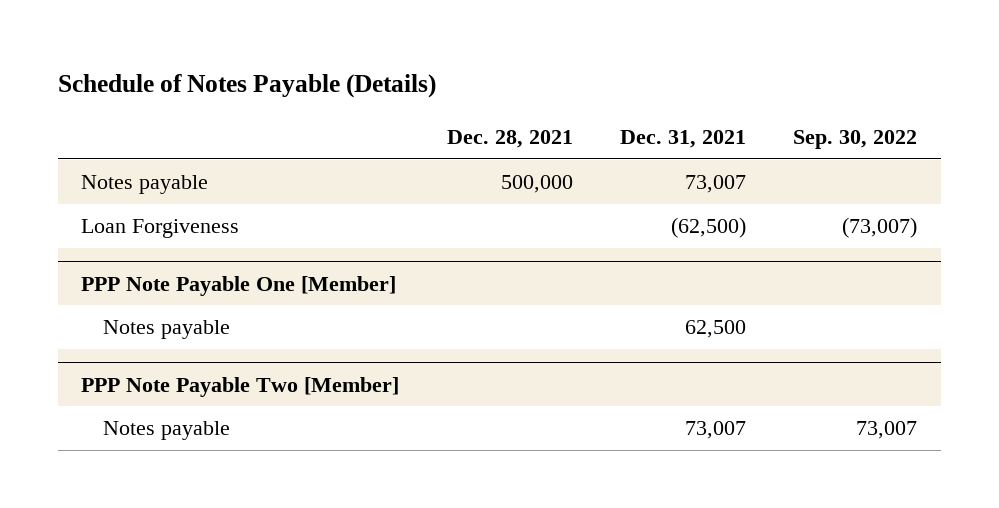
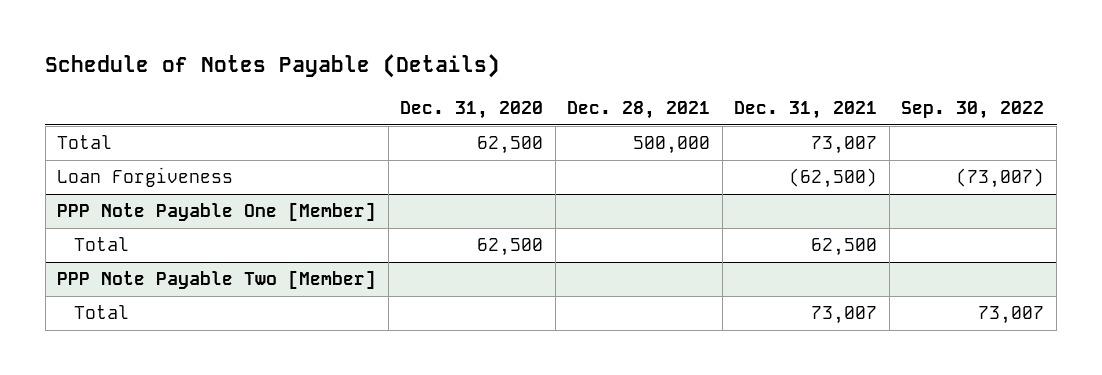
none -> [400,100,544,119] Dec. 31, 2020
[81,175,209,195] Notes payable -> [57,135,113,150] Total
[103,320,231,340] Notes payable -> [74,237,130,252] Total
[103,421,231,441] Notes payable -> [74,305,130,320] Total

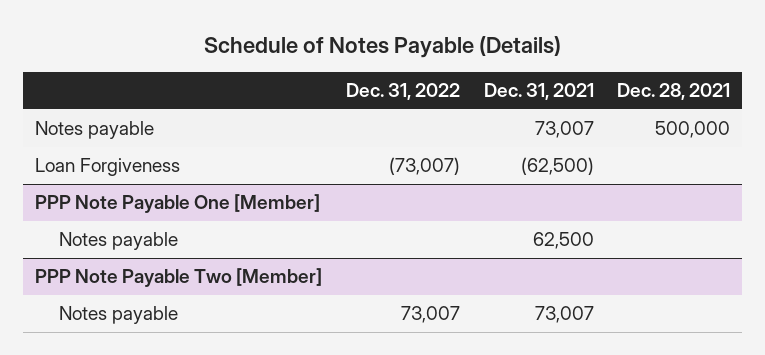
[400,100,544,119] Dec. 31, 2020 -> none
[901,100,1045,119] Sep. 30, 2022 -> none
none -> [345,83,460,101] Dec. 31, 2022
[57,135,113,150] Total -> [35,121,155,140] Notes payable
[74,237,130,252] Total -> [58,232,178,251] Notes payable
[74,305,130,320] Total -> [58,306,178,325] Notes payable

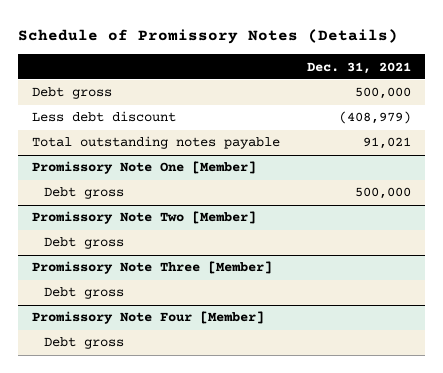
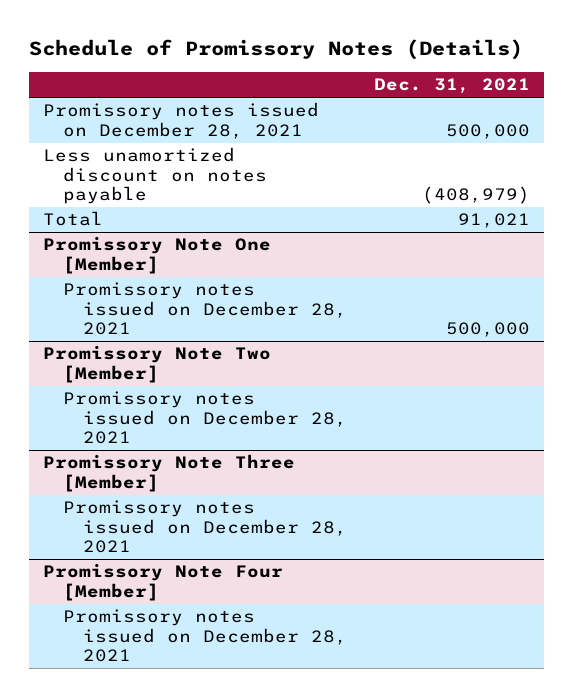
[31,87,112,100] Debt gross -> [42,102,319,139] Promissory notes issued on December 28, 2021
[31,111,176,123] Less debt discount -> [42,147,267,205] Less unamortized discount on notes payable
[31,136,280,150] Total outstanding notes payable -> [42,211,103,227] Total
[43,187,124,200] Debt gross -> [62,282,348,336] Promissory notes issued on December 28, 2021
[43,237,124,250] Debt gross -> [62,391,348,445] Promissory notes issued on December 28, 2021
[43,287,124,300] Debt gross -> [62,500,348,554] Promissory notes issued on December 28, 2021
[43,337,124,350] Debt gross -> [62,609,348,663] Promissory notes issued on December 28, 2021

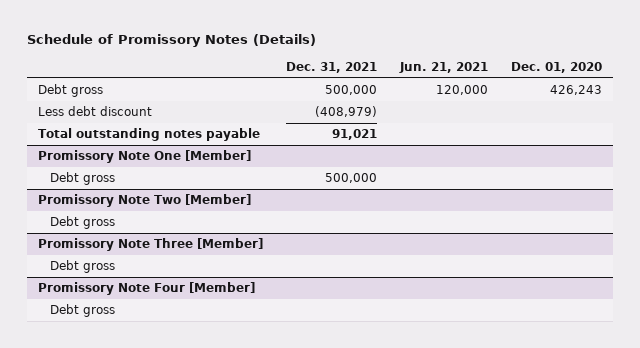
none -> [398,61,488,73] Jun. 21, 2021
none -> [510,61,602,73] Dec. 01, 2020
[42,102,319,139] Promissory notes issued on December 28, 2021 -> [38,84,104,98] Debt gross
[42,147,267,205] Less unamortized discount on notes payable -> [38,106,153,117] Less debt discount
[42,211,103,227] Total -> [38,128,261,142] Total outstanding notes payable
[62,282,348,336] Promissory notes issued on December 28, 2021 -> [50,172,116,186] Debt gross
[62,391,348,445] Promissory notes issued on December 28, 2021 -> [50,216,116,230] Debt gross
[62,500,348,554] Promissory notes issued on December 28, 2021 -> [50,260,116,274] Debt gross
[62,609,348,663] Promissory notes issued on December 28, 2021 -> [50,304,116,318] Debt gross

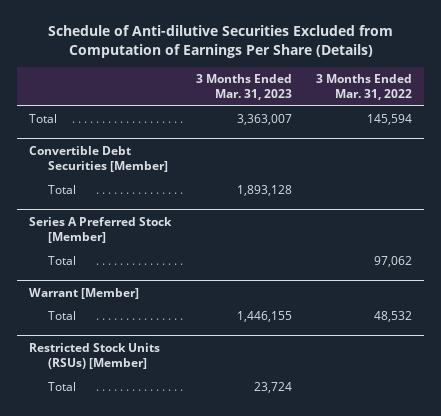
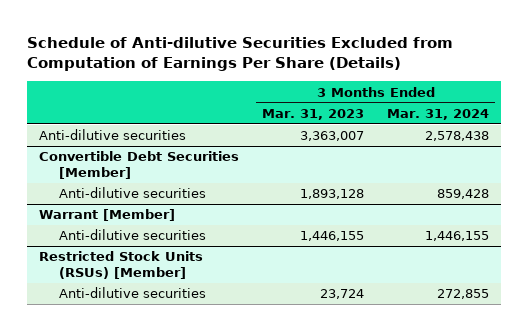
[315,73,412,101] 3 Months Ended Mar. 31, 2022 -> none
none -> [387,108,490,120] Mar. 31, 2024
[29,114,58,124] Total -> [38,129,186,141] Anti-dilutive securities
[29,216,173,244] Series A Preferred Stock [Member] -> none
[48,256,77,266] Total -> none
[48,185,77,195] Total -> [59,187,207,199] Anti-dilutive securities
[48,311,77,321] Total -> [59,229,207,241] Anti-dilutive securities
[48,382,77,392] Total -> [59,287,207,299] Anti-dilutive securities

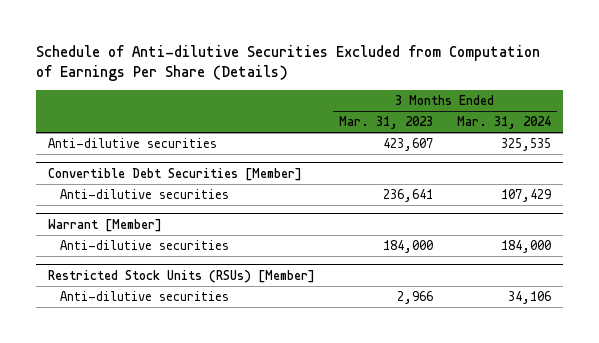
[300,131,365,142] 3,363,007 -> [383,138,434,152] 423,607
[425,131,490,142] 2,578,438 -> [500,138,551,152] 325,535
[300,189,365,200] 1,893,128 -> [383,189,434,203] 236,641
[437,189,490,200] 859,428 -> [500,189,551,203] 107,429
[300,231,365,242] 1,446,155 -> [383,240,434,254] 184,000
[425,231,490,242] 1,446,155 -> [500,240,551,254] 184,000
[320,289,365,300] 23,724 -> [397,291,434,305] 2,966
[437,289,490,300] 272,855 -> [507,291,551,305] 34,106

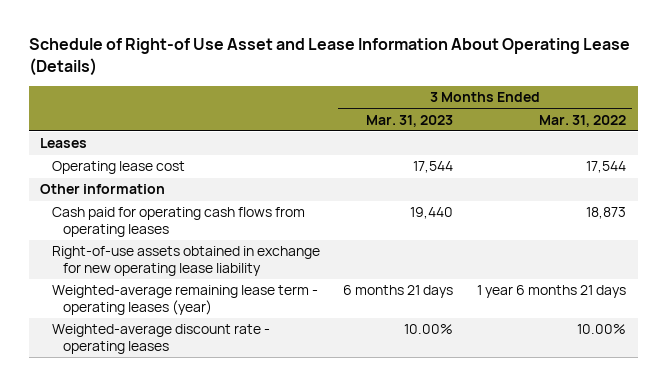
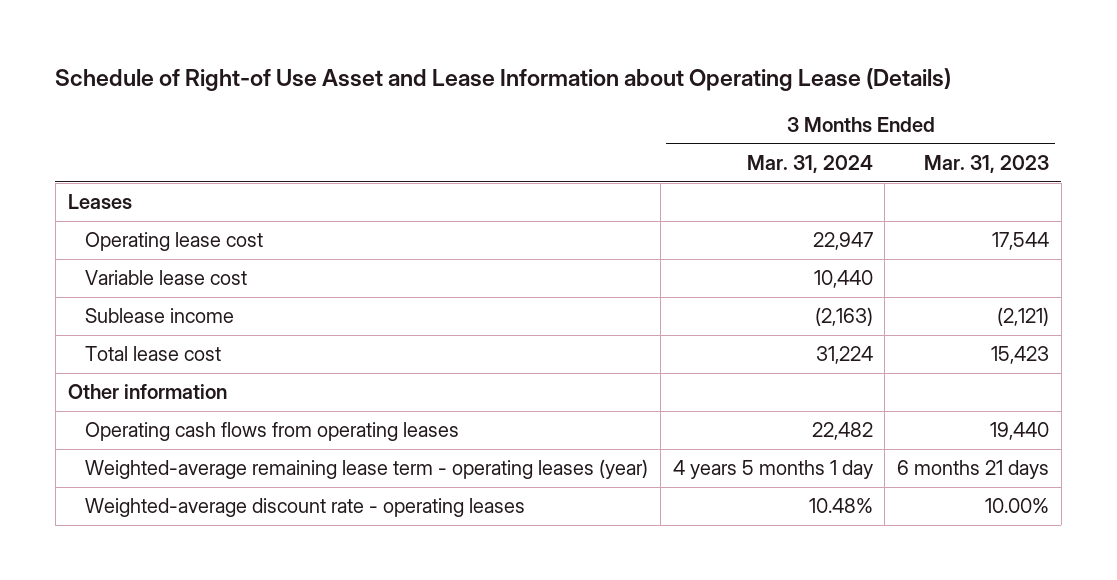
[28,38,630,76] Schedule of Right-of Use Asset and Lease Information About Operating Lease (Details) -> [55,68,952,92] Schedule of Right-of Use Asset and Lease Information about Operating Lease (Details)
[539,114,627,127] Mar. 31, 2022 -> none
none -> [746,155,873,174] Mar. 31, 2024
none -> [85,270,248,286] Variable lease cost
none -> [85,308,235,324] Sublease income
none -> [85,346,222,362] Total lease cost
[51,246,320,277] Right-of-use assets obtained in exchange for new operating lease liability -> none
[51,207,305,238] Cash paid for operating cash flows from operating leases -> [85,422,460,442] Operating cash flows from operating leases

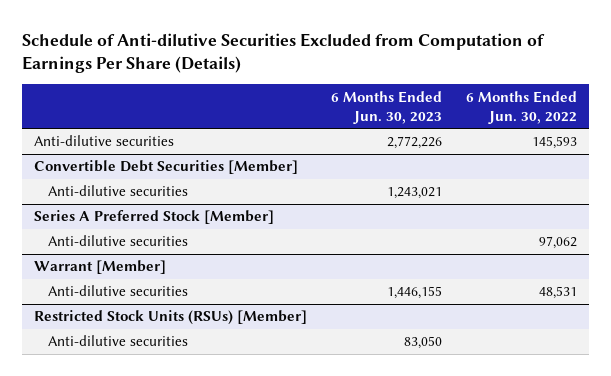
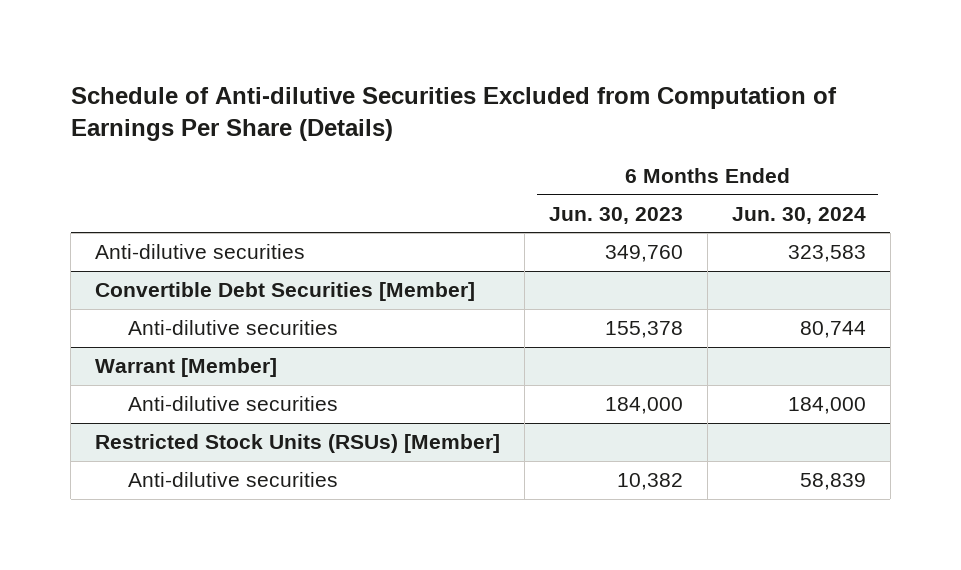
[465,90,577,124] 6 Months Ended Jun. 30, 2022 -> none
none -> [732,206,867,224] Jun. 30, 2024
[387,136,443,150] 2,772,226 -> [605,245,684,263] 349,760
[34,210,275,225] Series A Preferred Stock [Member] -> none
[47,235,188,247] Anti-dilutive securities -> none
[387,187,443,200] 1,243,021 -> [605,321,684,339] 155,378
[387,286,443,300] 1,446,155 -> [605,397,684,415] 184,000
[404,336,443,350] 83,050 -> [617,473,684,491] 10,382

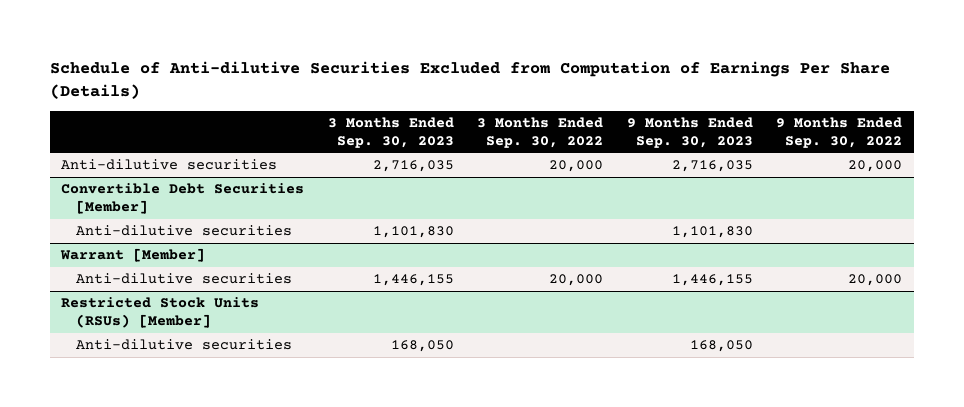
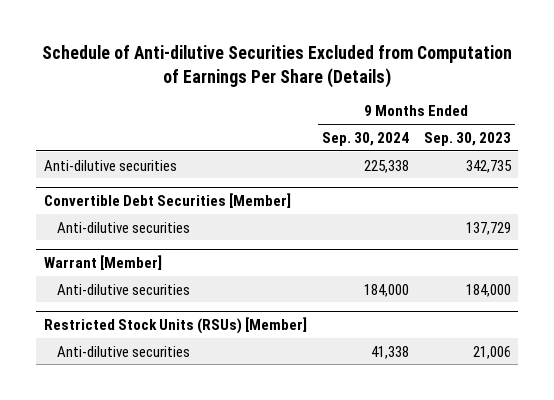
[327,116,454,148] 3 Months Ended Sep. 30, 2023 -> none
[477,116,604,148] 3 Months Ended Sep. 30, 2022 -> none
[776,116,903,148] 9 Months Ended Sep. 30, 2022 -> none
none -> [321,131,409,146] Sep. 30, 2024
[671,160,753,173] 2,716,035 -> [465,159,512,173] 342,735
[671,226,753,239] 1,101,830 -> [465,221,511,235] 137,729
[671,274,753,287] 1,446,155 -> [465,283,511,297] 184,000
[689,340,753,353] 168,050 -> [472,345,511,359] 21,006

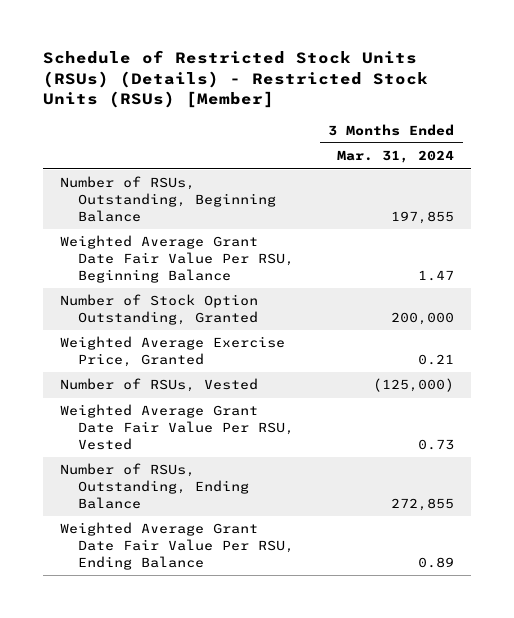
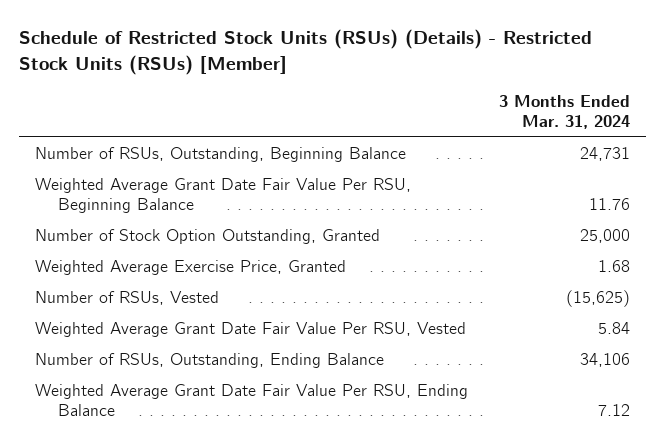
[391,210,455,224] 197,855 -> [580,147,631,162] 24,731
[418,269,455,281] 1.47 -> [589,198,631,211] 11.76
[391,312,455,326] 200,000 -> [580,229,631,244] 25,000
[418,354,455,366] 0.21 -> [598,260,631,273] 1.68
[373,378,455,393] (125,000) -> [566,290,631,308] (15,625)
[418,438,455,450] 0.73 -> [598,322,631,335] 5.84
[391,497,455,511] 272,855 -> [580,353,631,368] 34,106
[418,556,455,568] 0.89 -> [598,404,631,417] 7.12

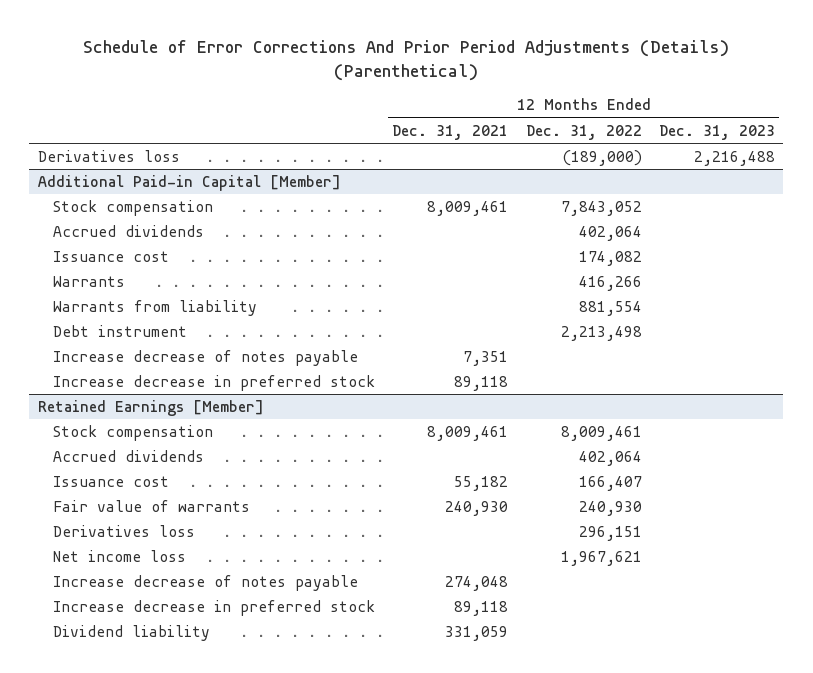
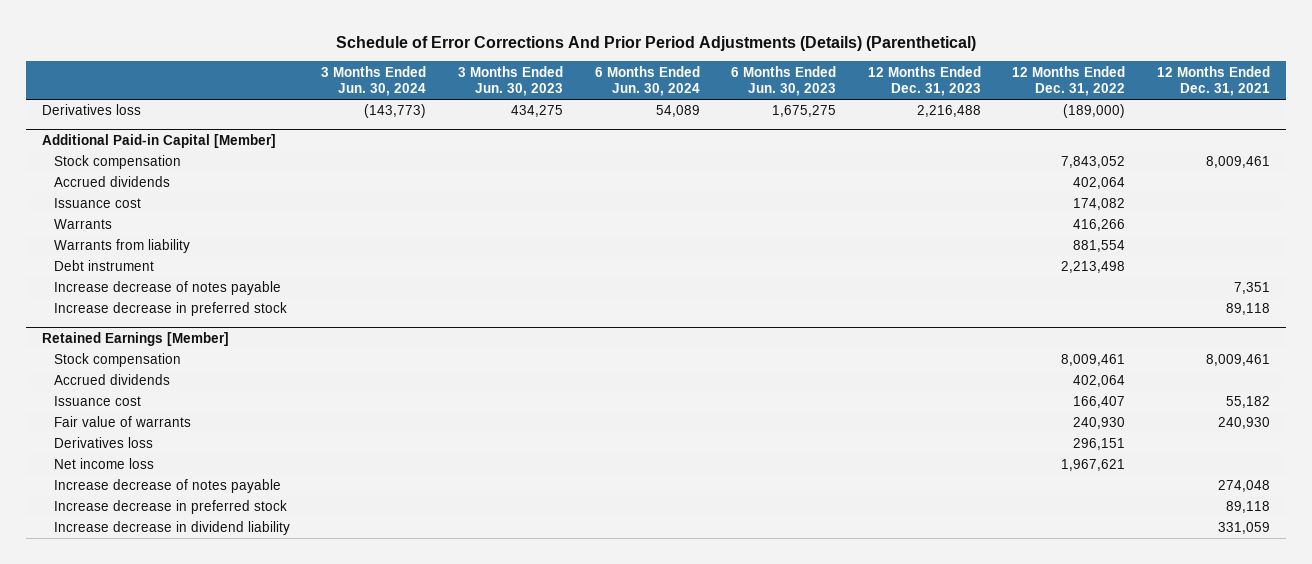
none -> [321,65,427,97] 3 Months Ended Jun. 30, 2024
none -> [458,65,564,97] 3 Months Ended Jun. 30, 2023
none -> [594,65,700,97] 6 Months Ended Jun. 30, 2024
none -> [731,65,837,97] 6 Months Ended Jun. 30, 2023
[53,624,211,641] Dividend liability -> [53,521,290,536] Increase decrease in dividend liability

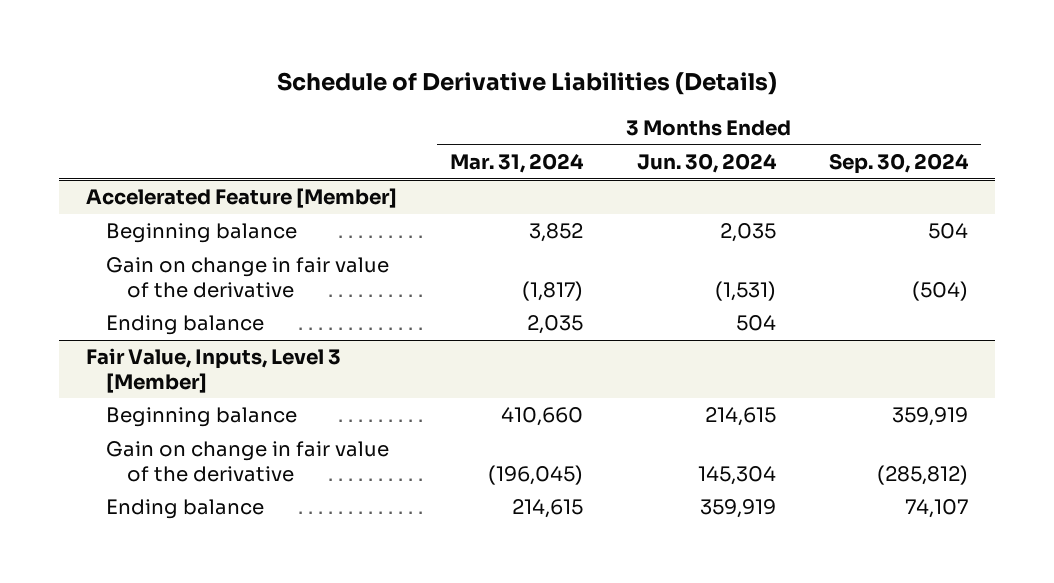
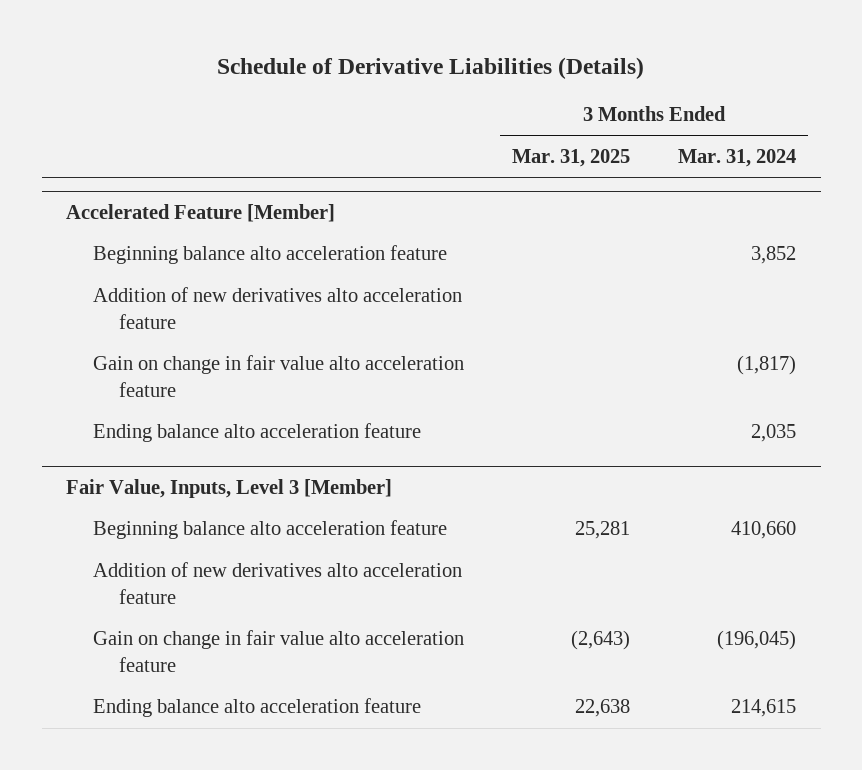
[636,152,777,173] Jun. 30, 2024 -> none
[829,152,970,174] Sep. 30, 2024 -> none
none -> [511,149,630,168] Mar. 31, 2025
[106,223,298,244] Beginning balance -> [92,245,447,265] Beginning balance alto acceleration feature
none -> [92,287,462,329] Addition of new derivatives alto acceleration feature
[106,257,390,298] Gain on change in fair value of the derivative -> [92,355,464,397] Gain on change in fair value alto acceleration feature
[106,315,265,336] Ending balance -> [92,423,421,443] Ending balance alto acceleration feature
[106,407,298,428] Beginning balance -> [92,520,447,540] Beginning balance alto acceleration feature
none -> [92,562,462,604] Addition of new derivatives alto acceleration feature
[106,441,390,482] Gain on change in fair value of the derivative -> [92,630,464,672] Gain on change in fair value alto acceleration feature
[106,499,265,520] Ending balance -> [92,698,421,718] Ending balance alto acceleration feature

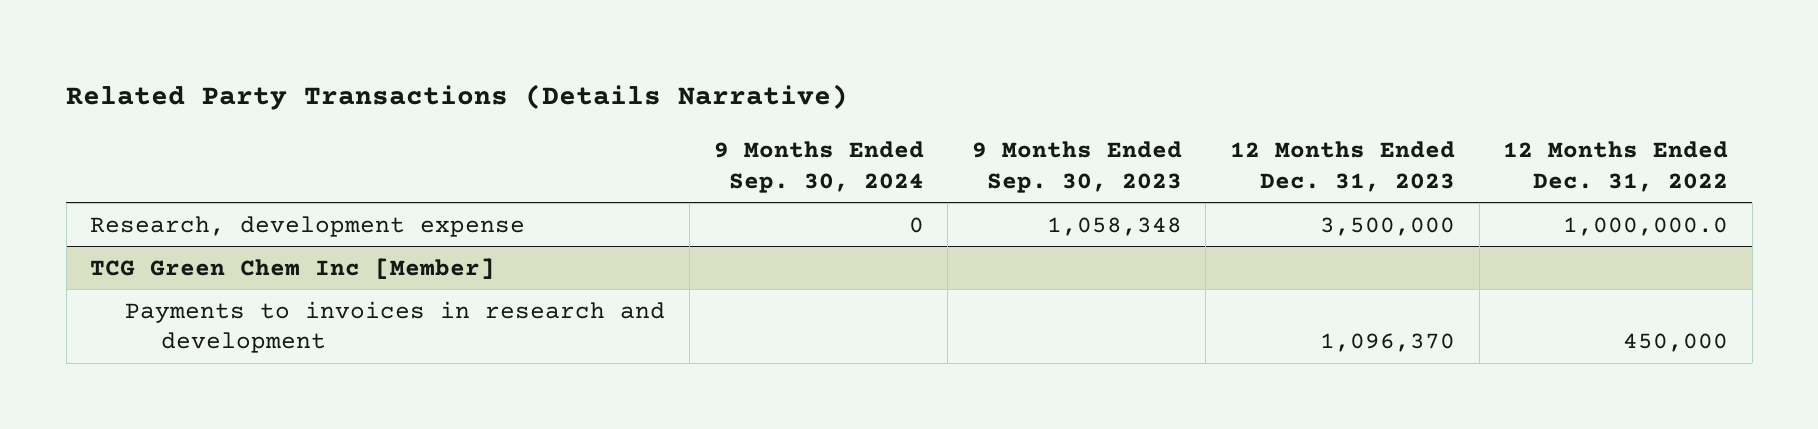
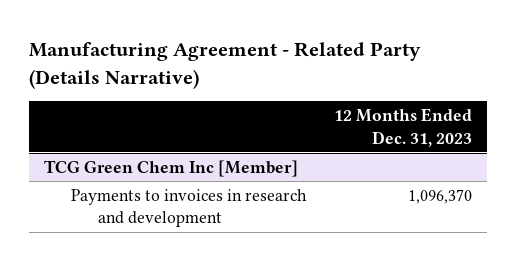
[66,84,849,111] Related Party Transactions (Details Narrative) -> [29,42,422,89] Manufacturing Agreement - Related Party (Details Narrative)
[713,141,924,193] 9 Months Ended Sep. 30, 2024 -> none
[971,141,1182,193] 9 Months Ended Sep. 30, 2023 -> none
[1503,141,1729,192] 12 Months Ended Dec. 31, 2022 -> none
[90,215,526,237] Research, development expense -> none

